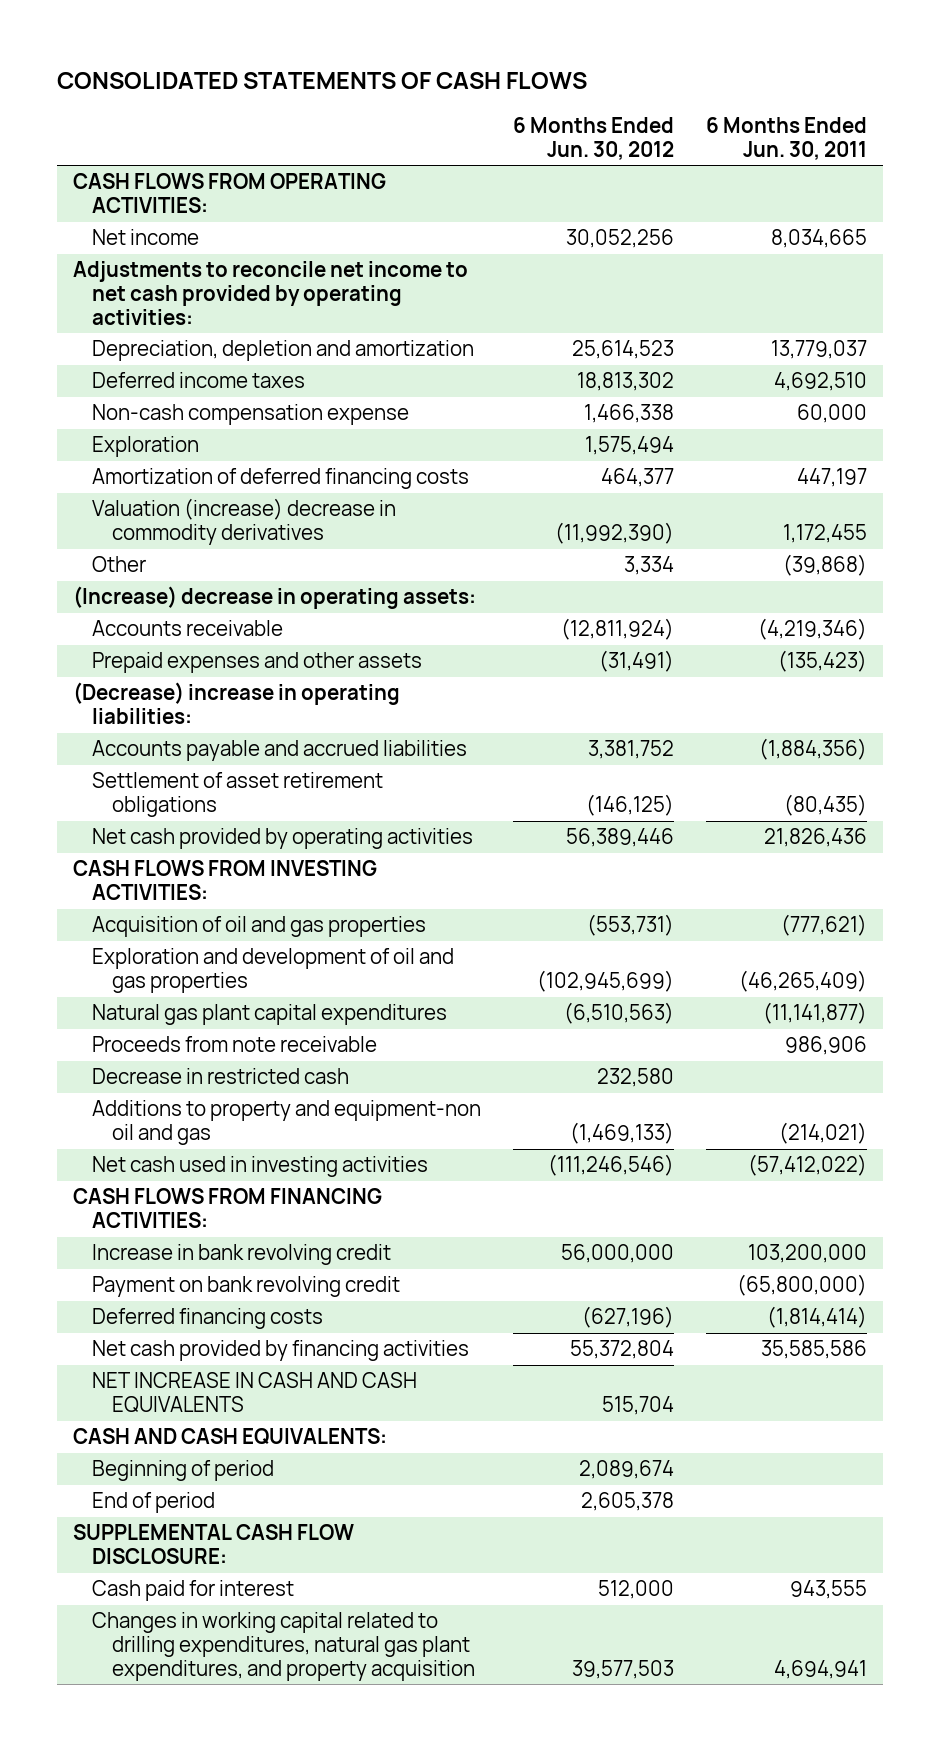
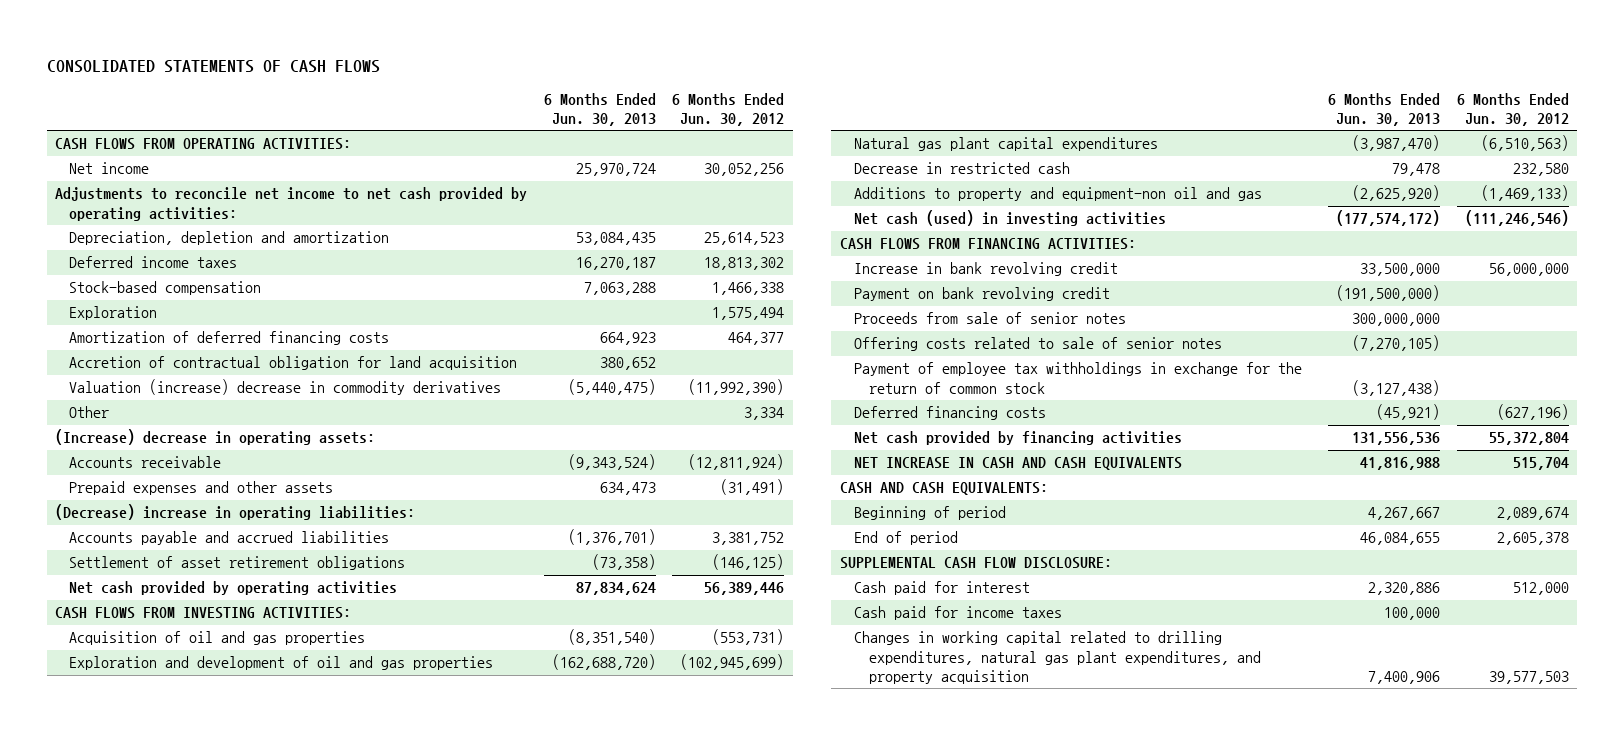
[706,116,868,160] 6 Months Ended Jun. 30, 2011 -> none
none -> [543,92,656,126] 6 Months Ended Jun. 30, 2013
[92,404,410,426] Non-cash compensation expense -> [69,281,262,296] Stock-based compensation
none -> [69,356,518,371] Accretion of contractual obligation for land acquisition
[92,1036,378,1053] Proceeds from note receivable -> none
[92,1156,429,1178] Net cash used in investing activities -> [854,210,1167,227] Net cash (used) in investing activities
none -> [854,312,1127,325] Proceeds from sale of senior notes
none -> [854,337,1223,352] Offering costs related to sale of senior notes
none -> [854,362,1303,394] Payment of employee tax withholdings in exchange for the return of common stock
none -> [854,606,1063,621] Cash paid for income taxes

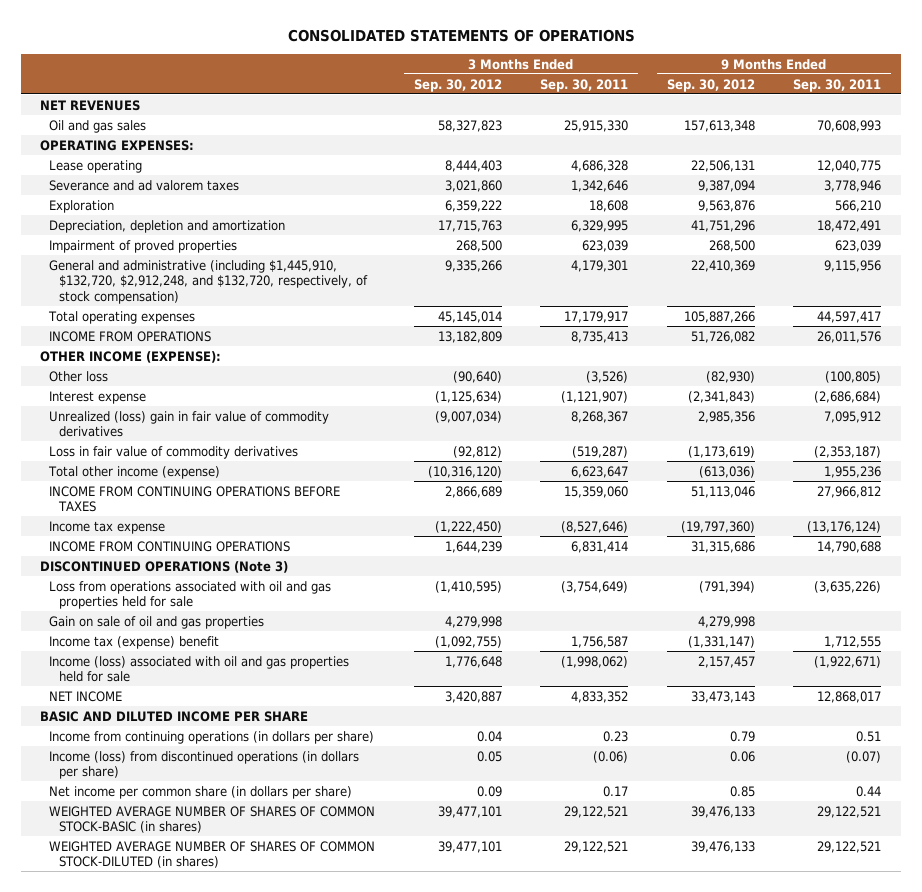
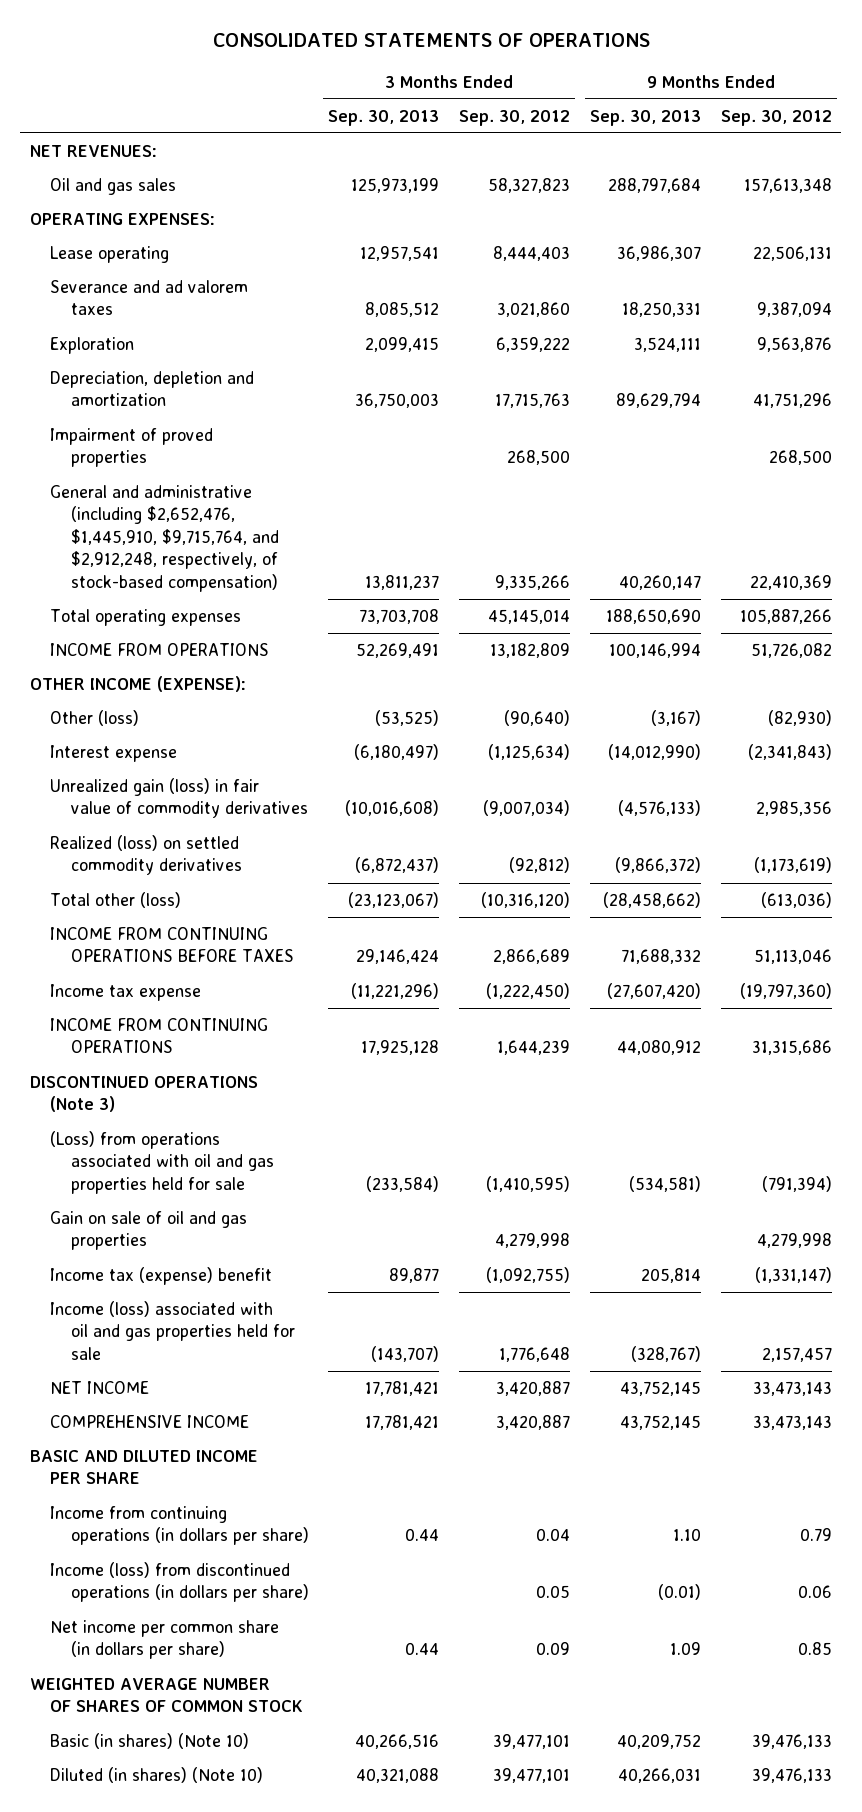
[540,78,629,92] Sep. 30, 2011 -> none
[793,78,882,92] Sep. 30, 2011 -> none
none -> [328,109,440,126] Sep. 30, 2013
none -> [589,109,701,126] Sep. 30, 2013
[40,99,141,111] NET REVENUES -> [30,145,158,158] NET REVENUES:
[49,259,368,304] General and administrative (including $1,445,910, $132,720, $2,912,248, and $132,720, respectively, of stock compensation) -> [50,485,279,592] General and administrative (including $2,652,476, $1,445,910, $9,715,764, and $2,912,248, respectively, of stock-based compensation)
[49,370,109,382] Other loss -> [50,710,140,727] Other (loss)
[49,410,330,438] Unrealized (loss) gain in fair value of commodity derivatives -> [50,778,308,819] Unrealized gain (loss) in fair value of commodity derivatives
[49,445,299,459] Loss in fair value of commodity derivatives -> [50,835,242,876] Realized (loss) on settled commodity derivatives
[48,465,221,479] Total other income (expense) -> [50,892,182,909] Total other (loss)
[49,580,332,610] Loss from operations associated with oil and gas properties held for sale -> [50,1131,274,1194] (Loss) from operations associated with oil and gas properties held for sale
none -> [50,1415,250,1429] COMPREHENSIVE INCOME
none -> [30,1678,304,1713] WEIGHTED AVERAGE NUMBER OF SHARES OF COMMON STOCK
[49,805,376,834] WEIGHTED AVERAGE NUMBER OF SHARES OF COMMON STOCK-BASIC (in shares) -> [50,1733,250,1750] Basic (in shares) (Note 10)
[49,840,376,869] WEIGHTED AVERAGE NUMBER OF SHARES OF COMMON STOCK-DILUTED (in shares) -> [50,1767,264,1784] Diluted (in shares) (Note 10)

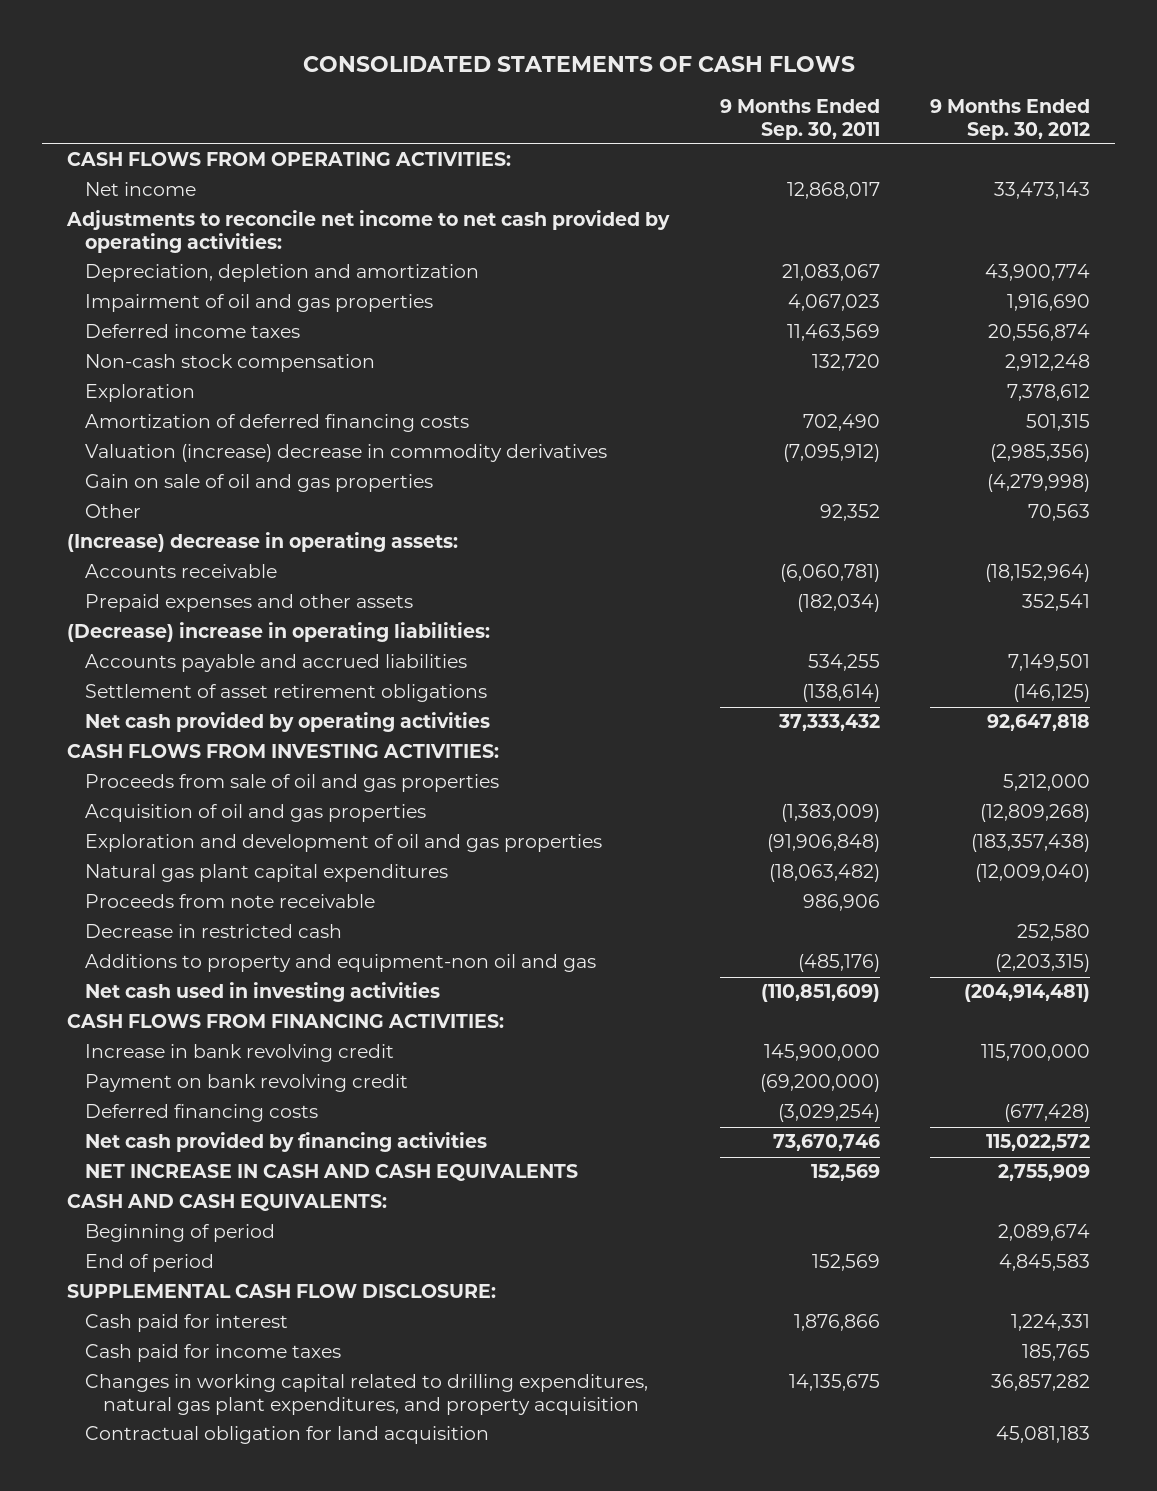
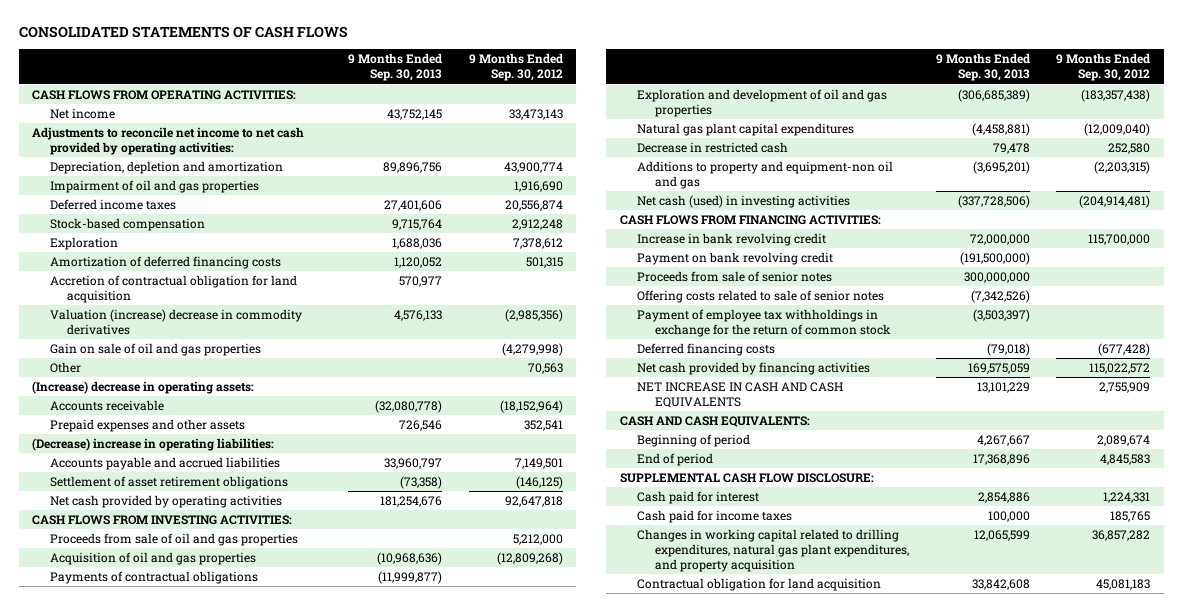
[719,98,880,140] 9 Months Ended Sep. 30, 2011 -> none
none -> [348,53,443,82] 9 Months Ended Sep. 30, 2013
[85,354,376,373] Non-cash stock compensation -> [49,218,205,232] Stock-based compensation
none -> [49,275,297,303] Accretion of contractual obligation for land acquisition
none -> [49,571,258,585] Payments of contractual obligations
[85,894,376,909] Proceeds from note receivable -> none
[85,982,441,1003] Net cash used in investing activities -> [637,195,851,209] Net cash (used) in investing activities
none -> [637,271,833,283] Proceeds from sale of senior notes
none -> [637,290,885,304] Offering costs related to sale of senior notes
none -> [637,309,891,337] Payment of employee tax withholdings in exchange for the return of common stock

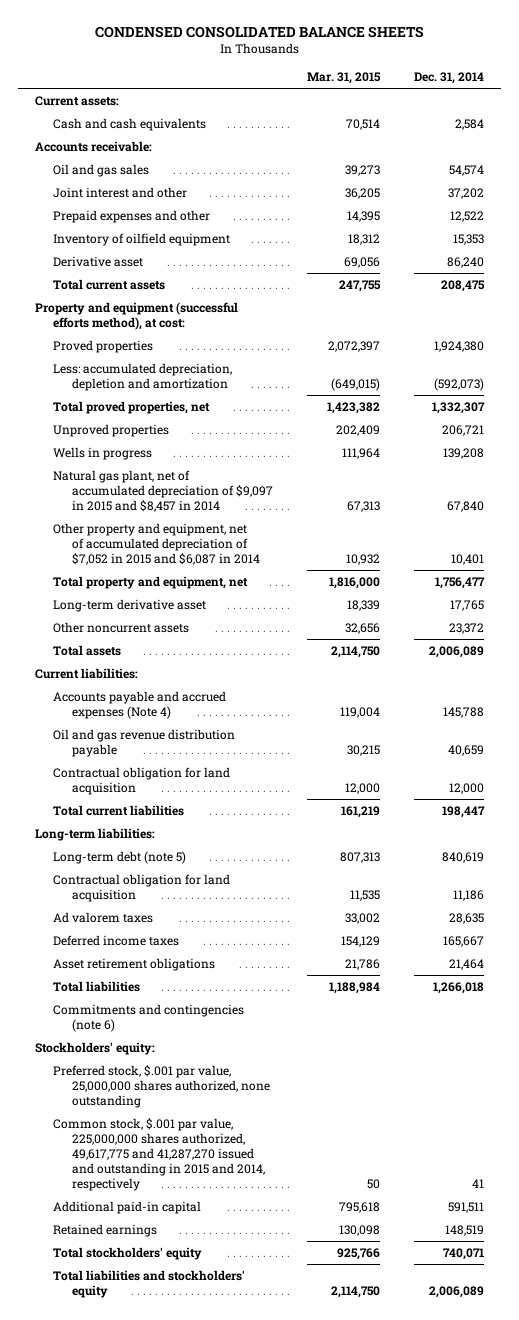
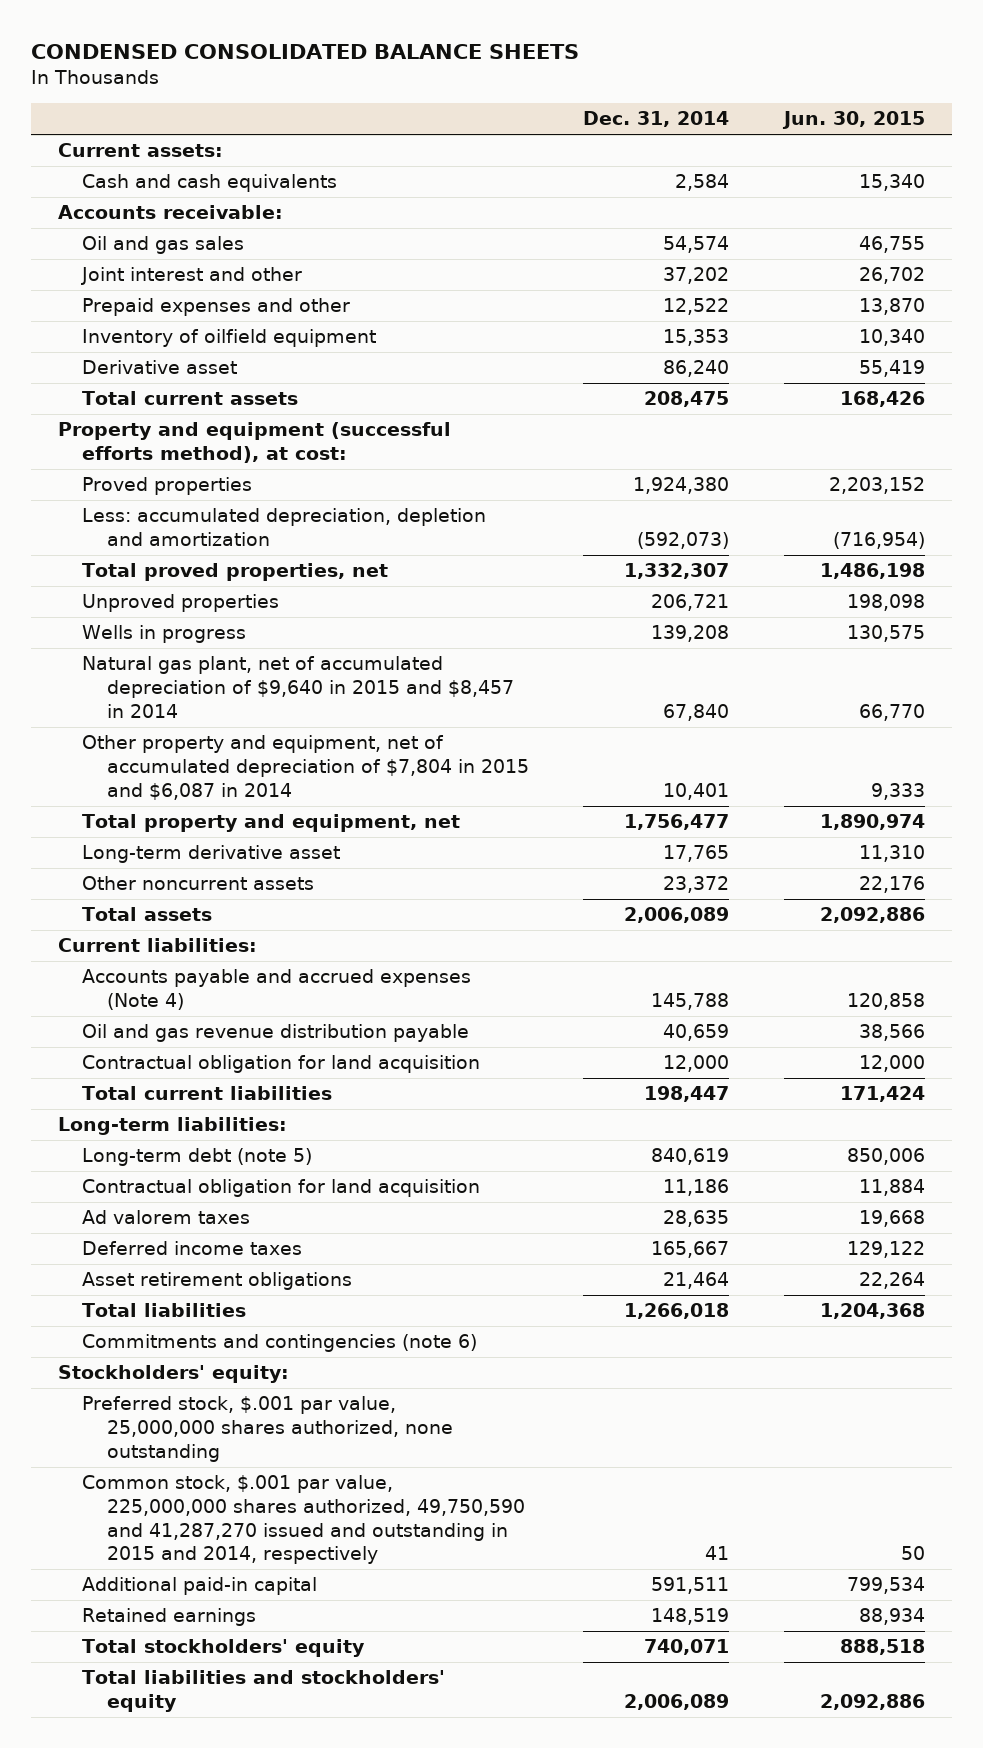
[306,72,381,85] Mar. 31, 2015 -> none
none -> [781,111,925,130] Jun. 30, 2015
[53,469,273,512] Natural gas plant, net of accumulated depreciation of $9,097 in 2015 and $8,457 in 2014 -> [82,656,514,718] Natural gas plant, net of accumulated depreciation of $9,640 in 2015 and $8,457 in 2014
[53,522,260,565] Other property and equipment, net of accumulated depreciation of $7,052 in 2015 and $6,087 in 2014 -> [82,735,529,800] Other property and equipment, net of accumulated depreciation of $7,804 in 2015 and $6,087 in 2014
[53,1117,265,1191] Common stock, $.001 par value, 225,000,000 shares authorized, 49,617,775 and 41,287,270 issued and outstanding in 2015 and 2014, respectively -> [82,1475,525,1565] Common stock, $.001 par value, 225,000,000 shares authorized, 49,750,590 and 41,287,270 issued and outstanding in 2015 and 2014, respectively

